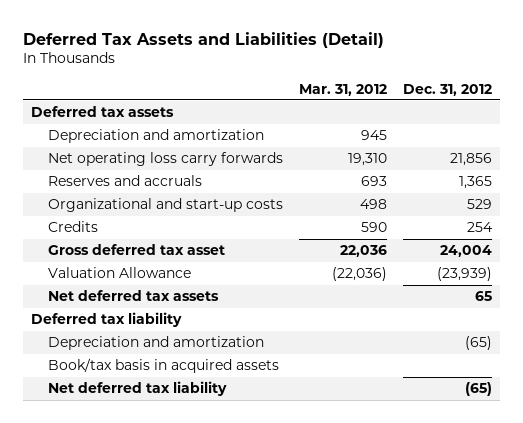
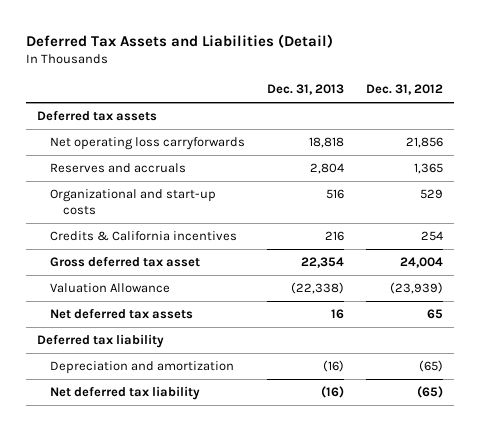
[298,83,387,96] Mar. 31, 2012 -> none
none -> [267,84,345,96] Dec. 31, 2013
[48,129,265,144] Depreciation and amortization -> none
[48,152,284,167] Net operating loss carry forwards -> [50,137,246,151] Net operating loss carryforwards
[48,221,99,233] Credits -> [50,231,238,242] Credits & California incentives
[48,358,280,374] Book/tax basis in acquired assets -> none

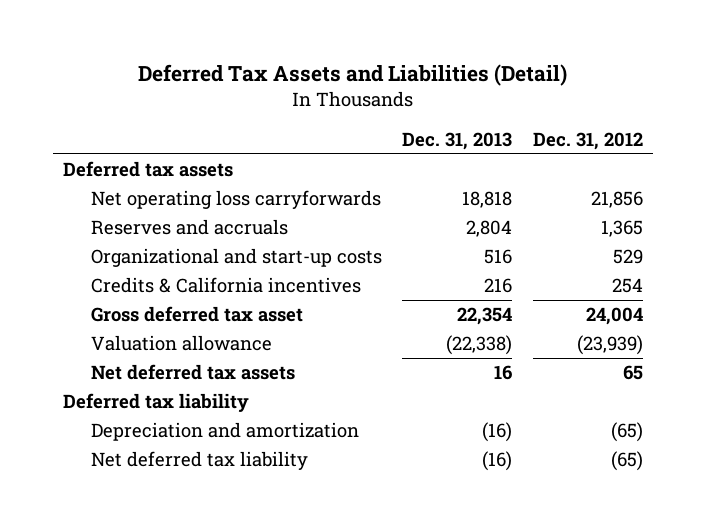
[50,283,171,294] Valuation Allowance -> [91,335,273,352] Valuation allowance

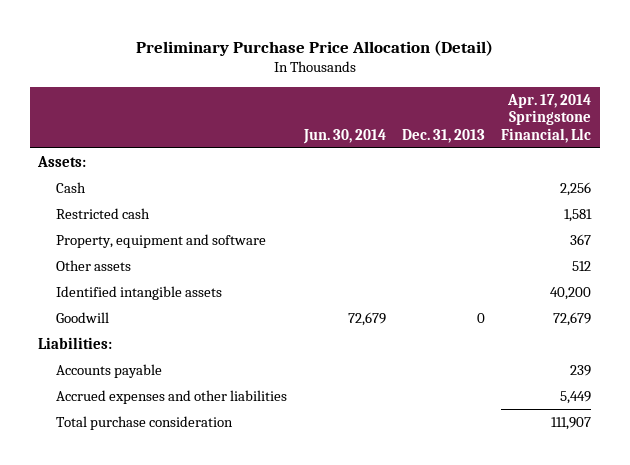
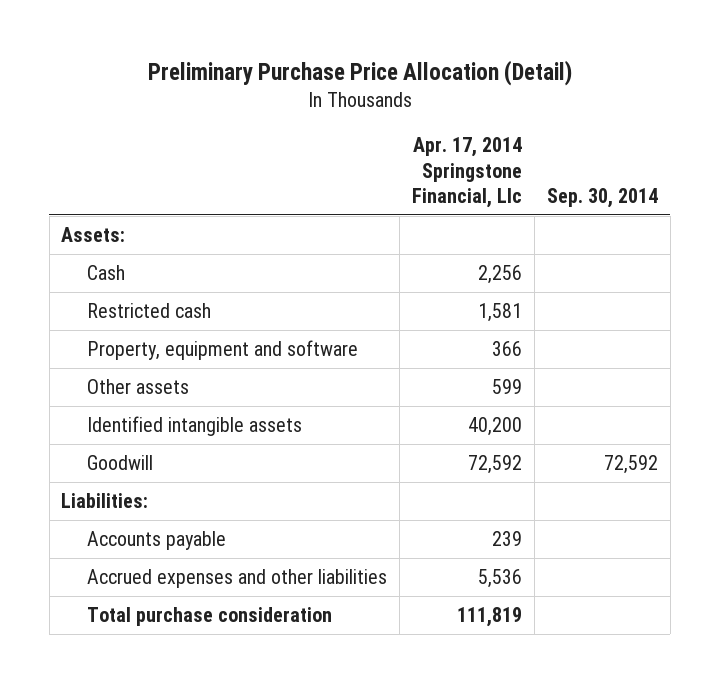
[302,128,386,144] Jun. 30, 2014 -> none
[402,128,486,143] Dec. 31, 2013 -> none
none -> [546,188,658,209] Sep. 30, 2014
[570,233,592,245] 367 -> [492,340,523,356] 366
[572,260,592,271] 512 -> [492,378,523,394] 599
[553,311,592,326] 72,679 -> [468,454,523,474] 72,592
[560,390,592,404] 5,449 -> [478,568,523,588] 5,536
[551,416,592,430] 111,907 -> [457,606,523,627] 111,819

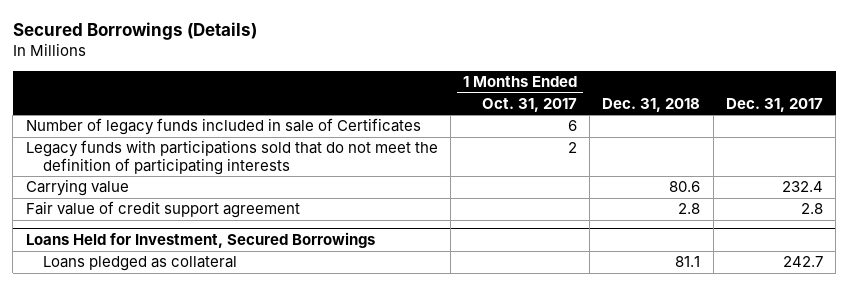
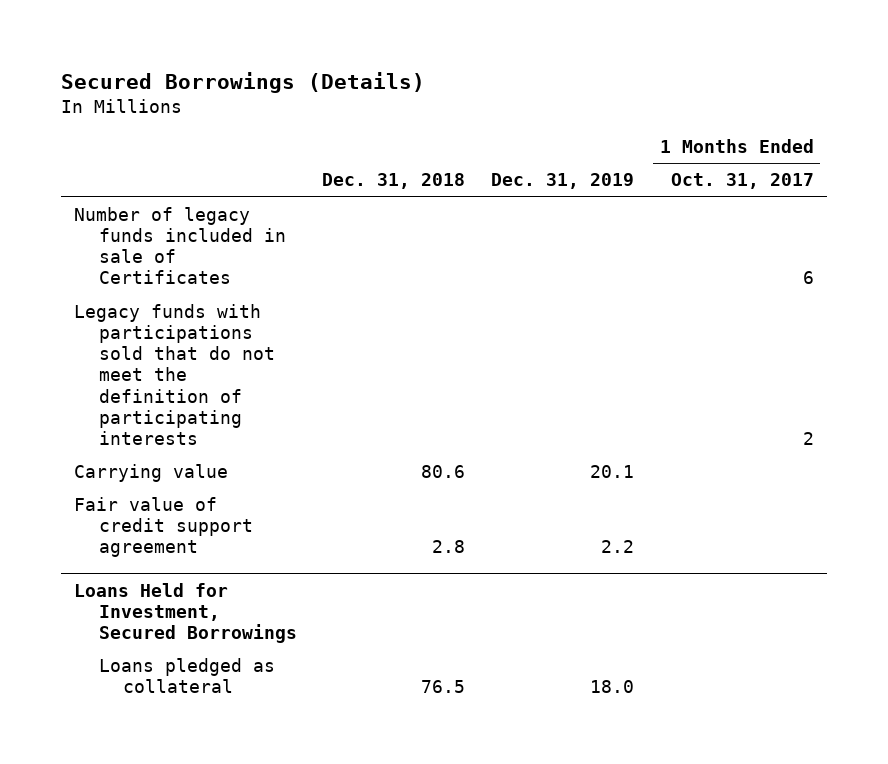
[725,97,823,112] Dec. 31, 2017 -> none
none -> [491,173,635,190] Dec. 31, 2019
[675,256,701,268] 81.1 -> [421,680,466,694] 76.5

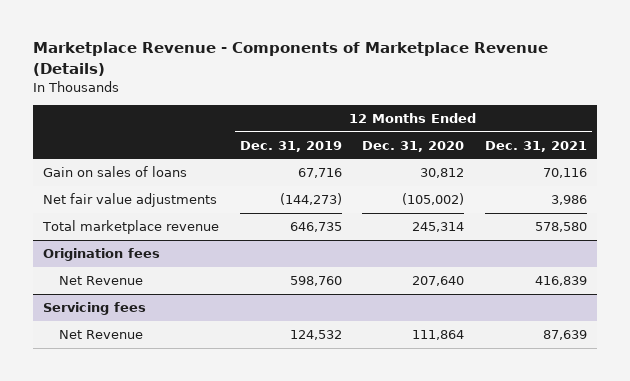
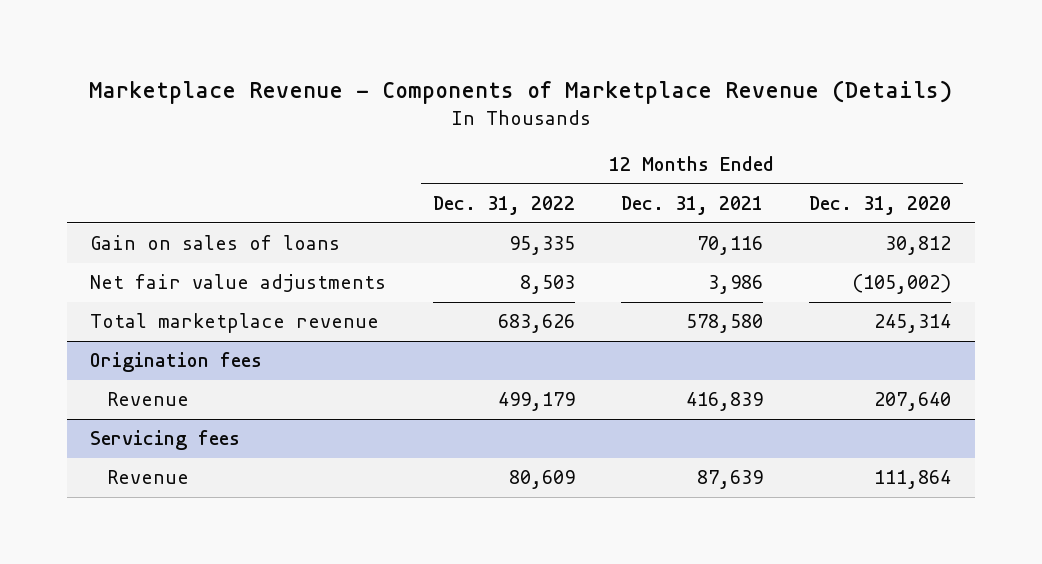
[239,140,342,152] Dec. 31, 2019 -> none
none -> [432,196,575,216] Dec. 31, 2022
[59,276,144,286] Net Revenue -> [107,392,190,407] Revenue
[59,330,144,340] Net Revenue -> [107,470,190,485] Revenue

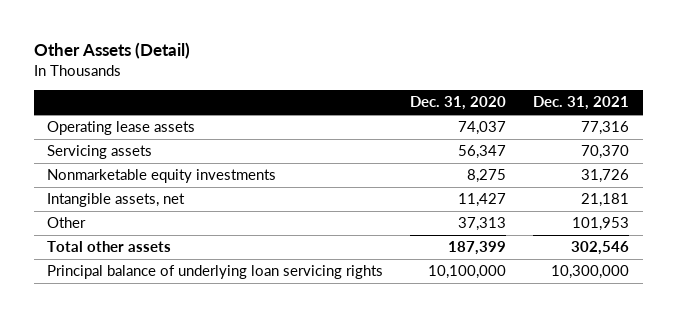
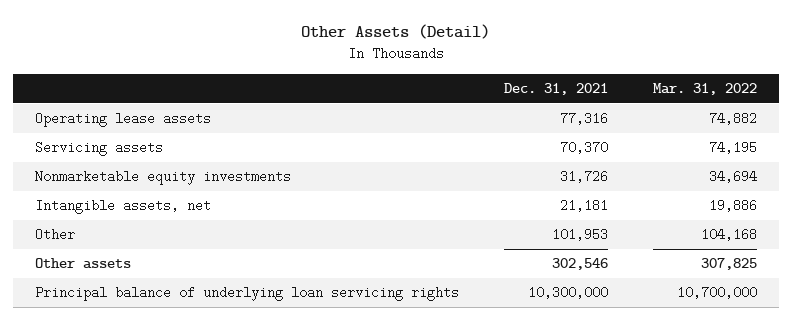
[410,96,507,111] Dec. 31, 2020 -> none
none -> [652,83,757,96] Mar. 31, 2022
[47,241,172,253] Total other assets -> [35,258,132,270] Other assets

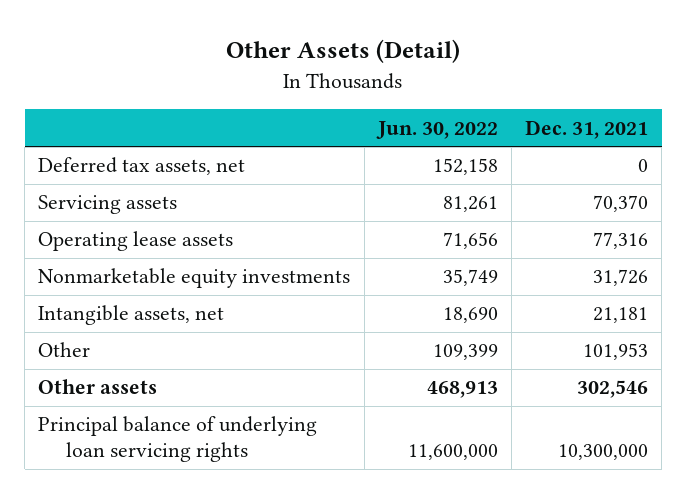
[652,83,757,96] Mar. 31, 2022 -> none
none -> [375,120,498,139] Jun. 30, 2022
none -> [38,157,246,176] Deferred tax assets, net
[35,112,212,128] Operating lease assets -> [38,231,234,252] Operating lease assets

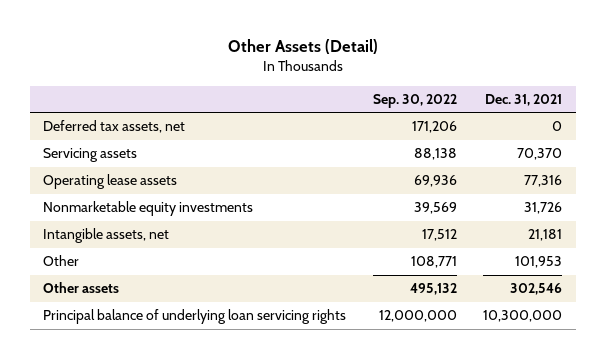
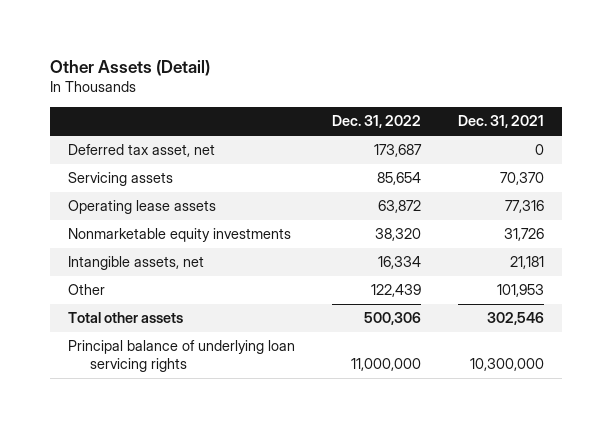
[372,93,457,108] Sep. 30, 2022 -> none
none -> [332,115,422,129] Dec. 31, 2022
[43,120,186,134] Deferred tax assets, net -> [68,144,216,158] Deferred tax asset, net
[43,282,120,294] Other assets -> [68,312,184,324] Total other assets

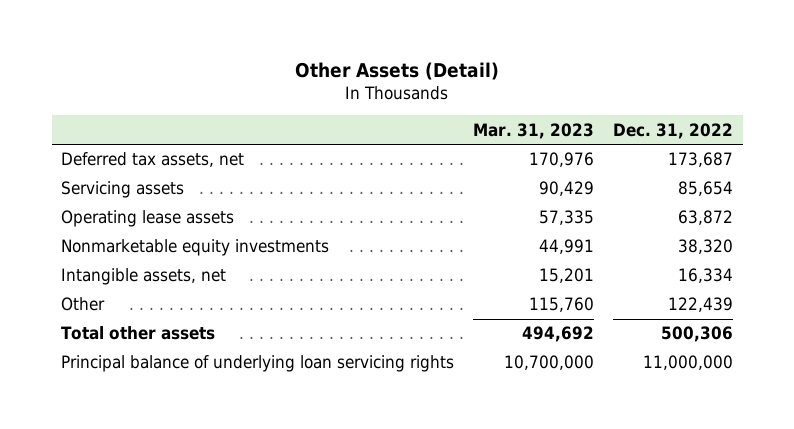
[457,115,544,129] Dec. 31, 2021 -> none
none -> [473,122,595,139] Mar. 31, 2023
[68,144,216,158] Deferred tax asset, net -> [61,152,245,168] Deferred tax assets, net

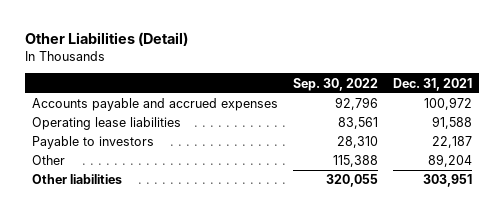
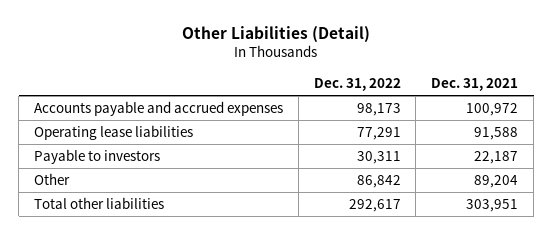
[293,77,379,91] Sep. 30, 2022 -> none
none -> [313,77,401,91] Dec. 31, 2022
[32,174,123,185] Other liabilities -> [33,197,164,210] Total other liabilities

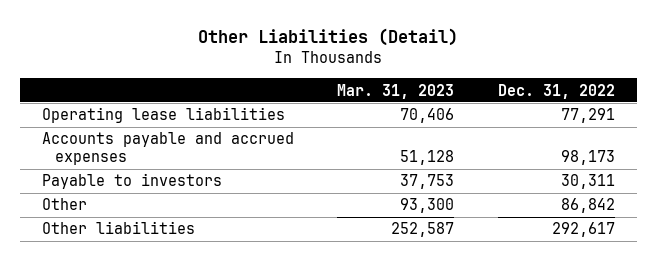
[431,77,519,91] Dec. 31, 2021 -> none
none -> [337,83,455,99] Mar. 31, 2023
[33,101,283,117] Accounts payable and accrued expenses -> [41,132,294,166] Accounts payable and accrued expenses
[33,197,164,210] Total other liabilities -> [41,221,195,235] Other liabilities

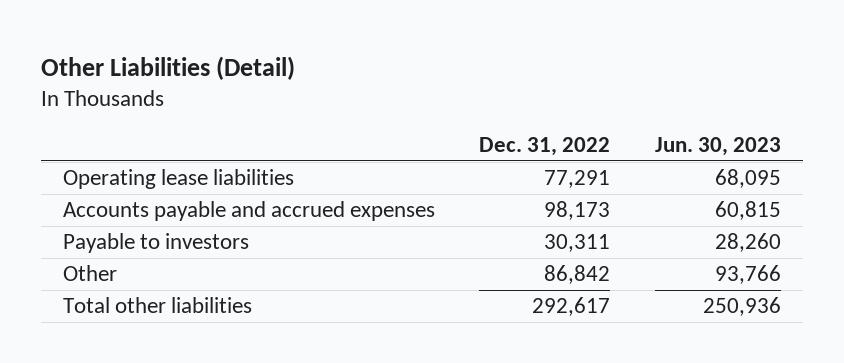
[337,83,455,99] Mar. 31, 2023 -> none
none -> [654,137,781,157] Jun. 30, 2023
[41,221,195,235] Other liabilities -> [62,297,252,314] Total other liabilities

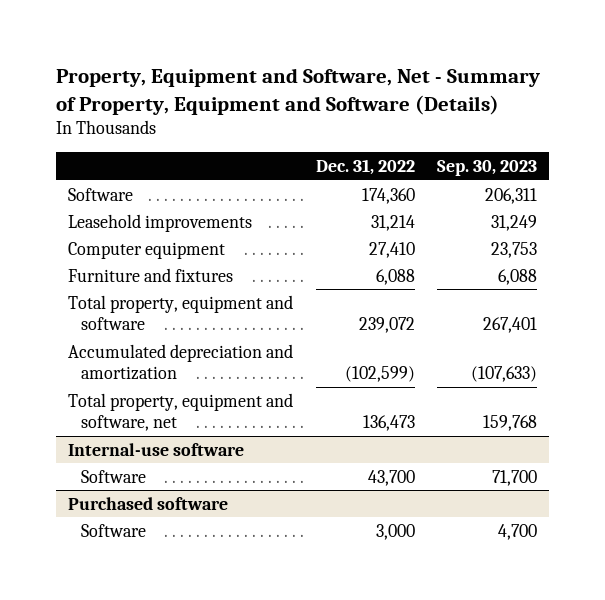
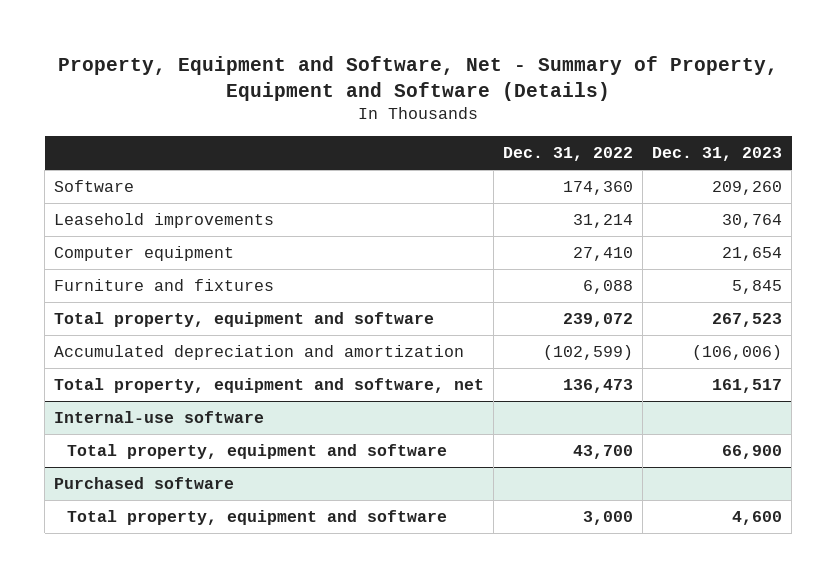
[437,159,538,176] Sep. 30, 2023 -> none
none -> [652,147,783,162] Dec. 31, 2023
[81,469,147,483] Software -> [67,444,448,460] Total property, equipment and software
[81,523,147,537] Software -> none
none -> [67,510,448,526] Total property, equipment and software

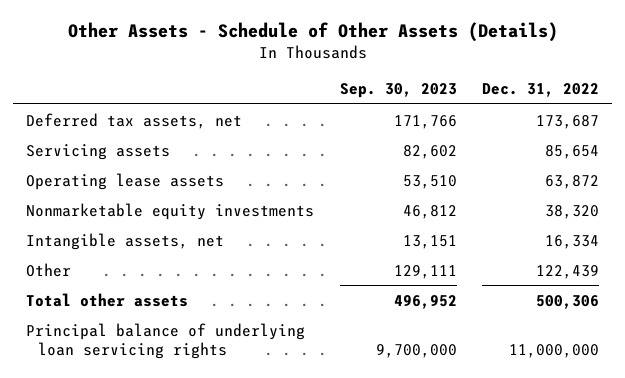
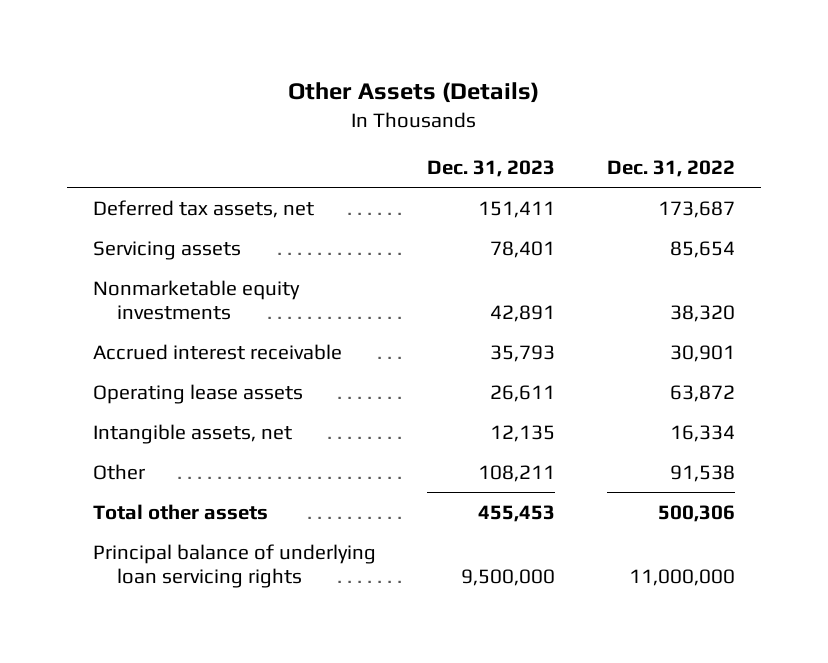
[67,21,558,42] Other Assets - Schedule of Other Assets (Details) -> [287,82,539,104] Other Assets (Details)
[339,82,457,98] Sep. 30, 2023 -> none
none -> [427,160,556,178] Dec. 31, 2023
none -> [92,343,342,360] Accrued interest receivable
[25,172,224,190] Operating lease assets -> [92,383,303,404] Operating lease assets
[536,264,600,279] 122,439 -> [669,464,735,482] 91,538

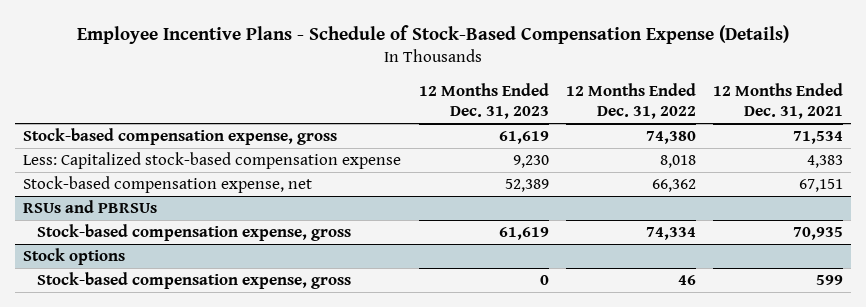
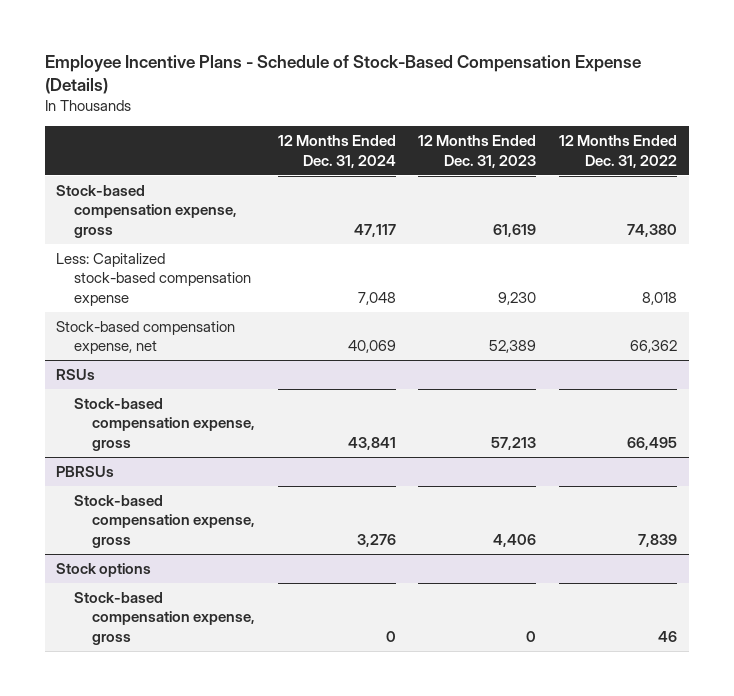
[712,83,843,120] 12 Months Ended Dec. 31, 2021 -> none
none -> [277,135,396,168] 12 Months Ended Dec. 31, 2024
[23,200,158,214] RSUs and PBRSUs -> none
none -> [56,368,96,380] RSUs
[498,227,549,241] 61,619 -> [491,436,537,450] 57,213
[645,227,696,241] 74,334 -> [627,436,678,450] 66,495
none -> [56,465,115,477] PBRSUs
none -> [74,494,255,548] Stock-based compensation expense, gross

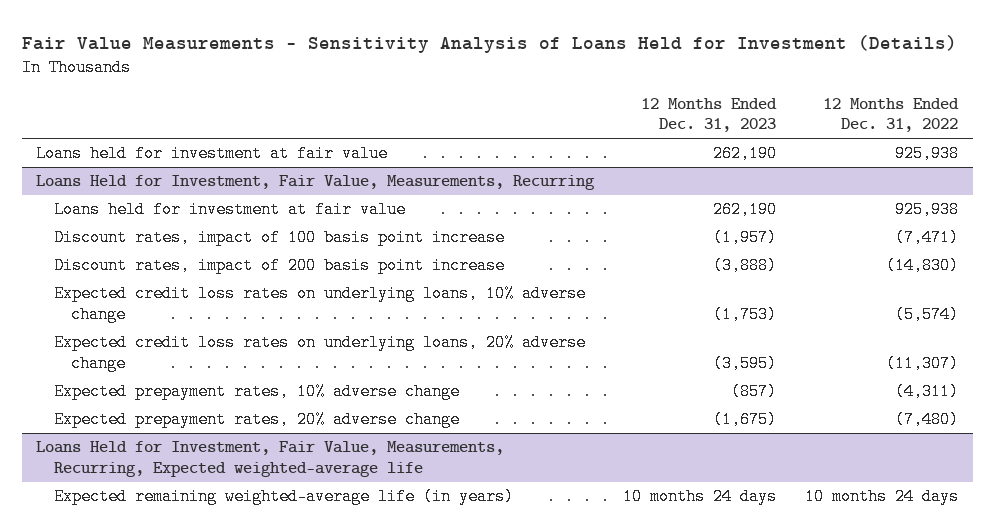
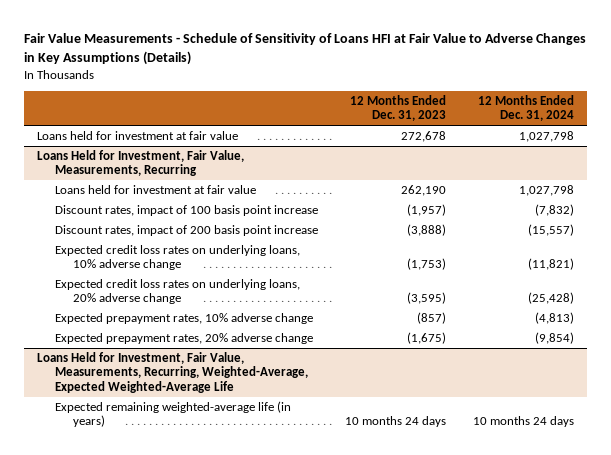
[21,34,957,53] Fair Value Measurements - Sensitivity Analysis of Loans Held for Investment (Details) -> [23,32,586,66] Fair Value Measurements - Schedule of Sensitivity of Loans HFI at Fair Value to Adverse Changes in Key Assumptions (Details)
[823,97,960,133] 12 Months Ended Dec. 31, 2022 -> none
none -> [477,94,574,122] 12 Months Ended Dec. 31, 2024
[713,145,778,163] 262,190 -> [400,130,446,142] 272,678
[36,441,505,477] Loans Held for Investment, Fair Value, Measurements, Recurring, Expected weighted-average life -> [37,351,309,393] Loans Held for Investment, Fair Value, Measurements, Recurring, Weighted-Average, Expected Weighted-Average Life

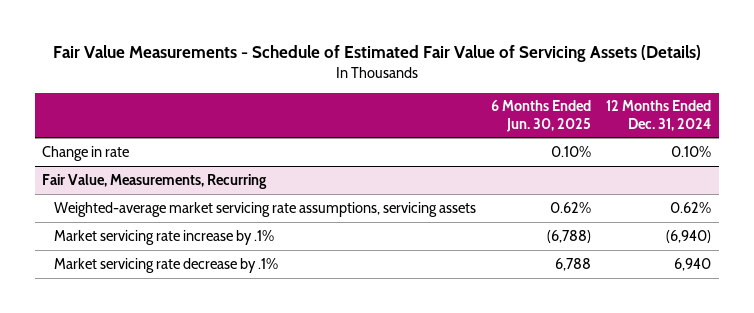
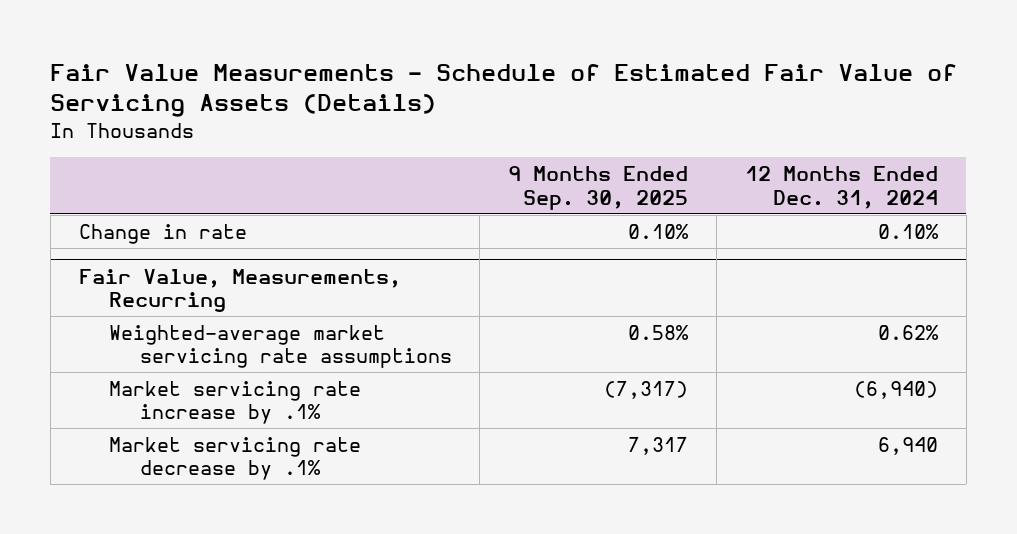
[491,100,592,132] 6 Months Ended Jun. 30, 2025 -> none
none -> [508,166,689,210] 9 Months Ended Sep. 30, 2025
[54,201,477,217] Weighted-average market servicing rate assumptions, servicing assets -> [109,325,452,369] Weighted-average market servicing rate assumptions

